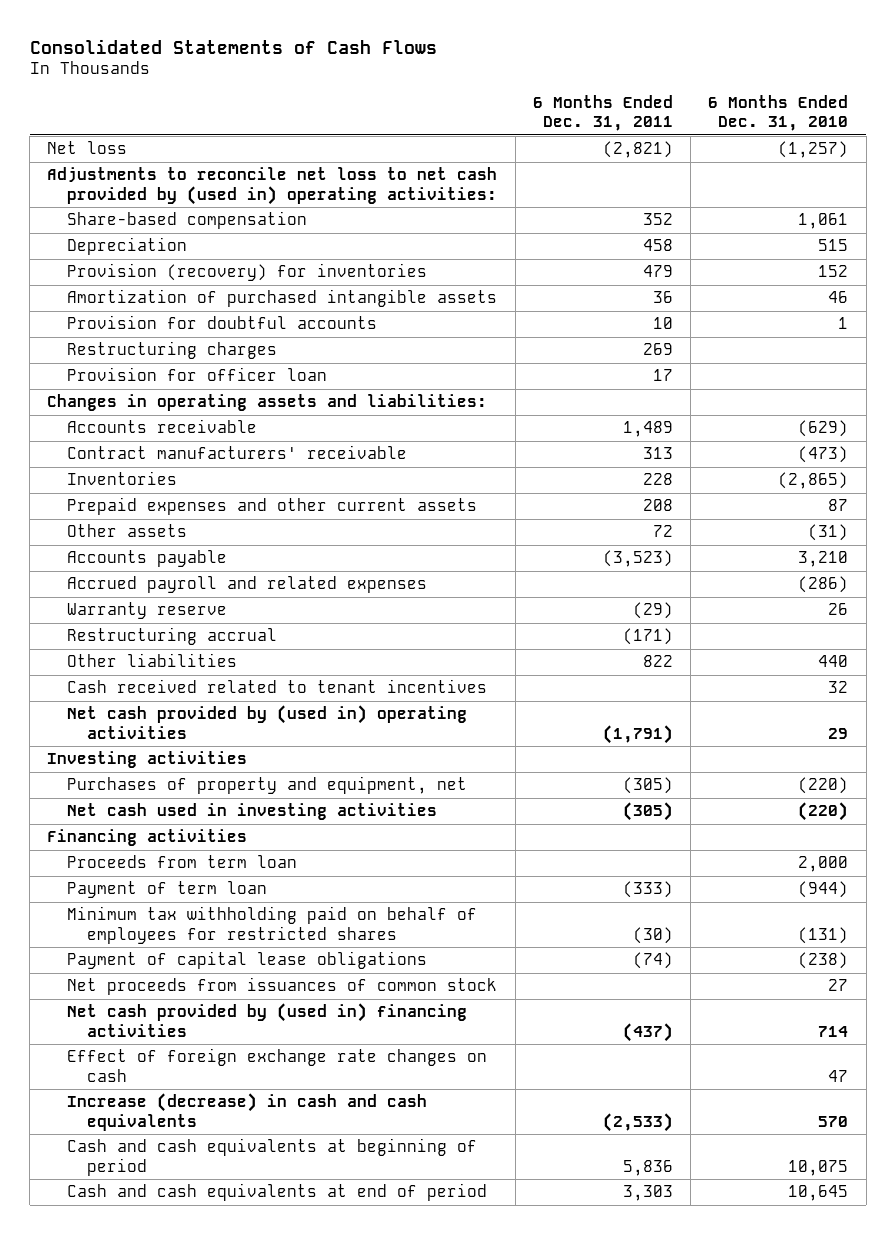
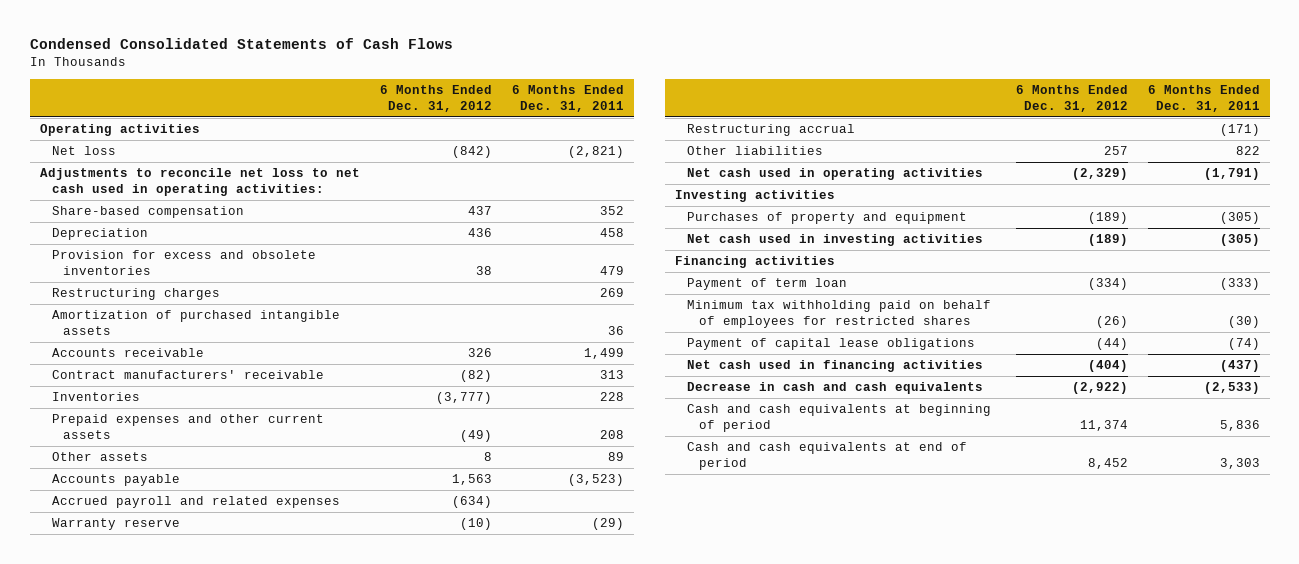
[29,38,437,54] Consolidated Statements of Cash Flows -> [29,38,453,50] Condensed Consolidated Statements of Cash Flows
[708,94,849,132] 6 Months Ended Dec. 31, 2010 -> none
none -> [379,85,492,113] 6 Months Ended Dec. 31, 2012
none -> [39,124,200,137] Operating activities
[47,167,498,205] Adjustments to reconcile net loss to net cash provided by (used in) operating activities: -> [39,168,360,197] Adjustments to reconcile net loss to net cash used in operating activities:
[67,315,378,330] Provision for doubtful accounts -> none
[67,263,428,282] Provision (recovery) for inventories -> [51,250,316,276] Provision for excess and obsolete inventories
[67,367,328,382] Provision for officer loan -> none
[47,394,488,412] Changes in operating assets and liabilities: -> none
[67,289,498,308] Amortization of purchased intangible assets -> [51,310,340,336] Amortization of purchased intangible assets
[622,421,673,438] 1,489 -> [583,348,624,360] 1,499
[652,525,673,538] 72 -> [607,452,624,462] 89
[67,679,488,694] Cash received related to tenant incentives -> none
[67,705,468,739] Net cash provided by (used in) operating activities -> [687,168,984,181] Net cash used in operating activities
[67,776,468,795] Purchases of property and equipment, net -> [687,212,968,225] Purchases of property and equipment
[67,855,298,869] Proceeds from term loan -> none
[67,977,498,996] Net proceeds from issuances of common stock -> none
[67,1048,488,1082] Effect of foreign exchange rate changes on cash -> none
[67,1003,468,1037] Net cash provided by (used in) financing activities -> [687,360,984,373] Net cash used in financing activities
[67,1093,428,1131] Increase (decrease) in cash and cash equivalents -> [687,382,984,395] Decrease in cash and cash equivalents

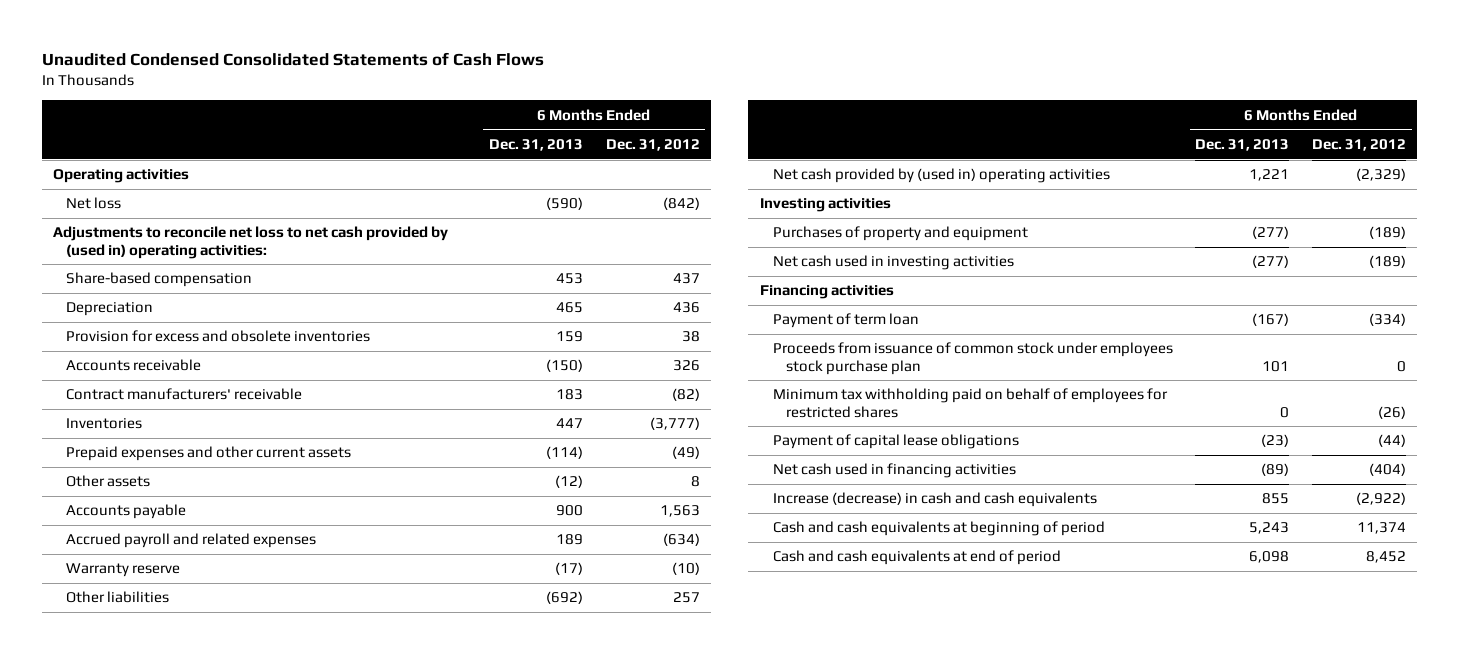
[29,38,453,50] Condensed Consolidated Statements of Cash Flows -> [42,52,545,67] Unaudited Condensed Consolidated Statements of Cash Flows
[511,85,624,113] 6 Months Ended Dec. 31, 2011 -> none
none -> [489,138,584,151] Dec. 31, 2013
[39,168,360,197] Adjustments to reconcile net loss to net cash used in operating activities: -> [53,226,449,259] Adjustments to reconcile net loss to net cash provided by (used in) operating activities:
[51,288,220,301] Restructuring charges -> none
[51,310,340,336] Amortization of purchased intangible assets -> none
[687,124,856,137] Restructuring accrual -> none
[687,168,984,181] Net cash used in operating activities -> [772,168,1110,184] Net cash provided by (used in) operating activities
none -> [772,342,1173,375] Proceeds from issuance of common stock under employees stock purchase plan
[687,382,984,395] Decrease in cash and cash equivalents -> [772,492,1097,508] Increase (decrease) in cash and cash equivalents

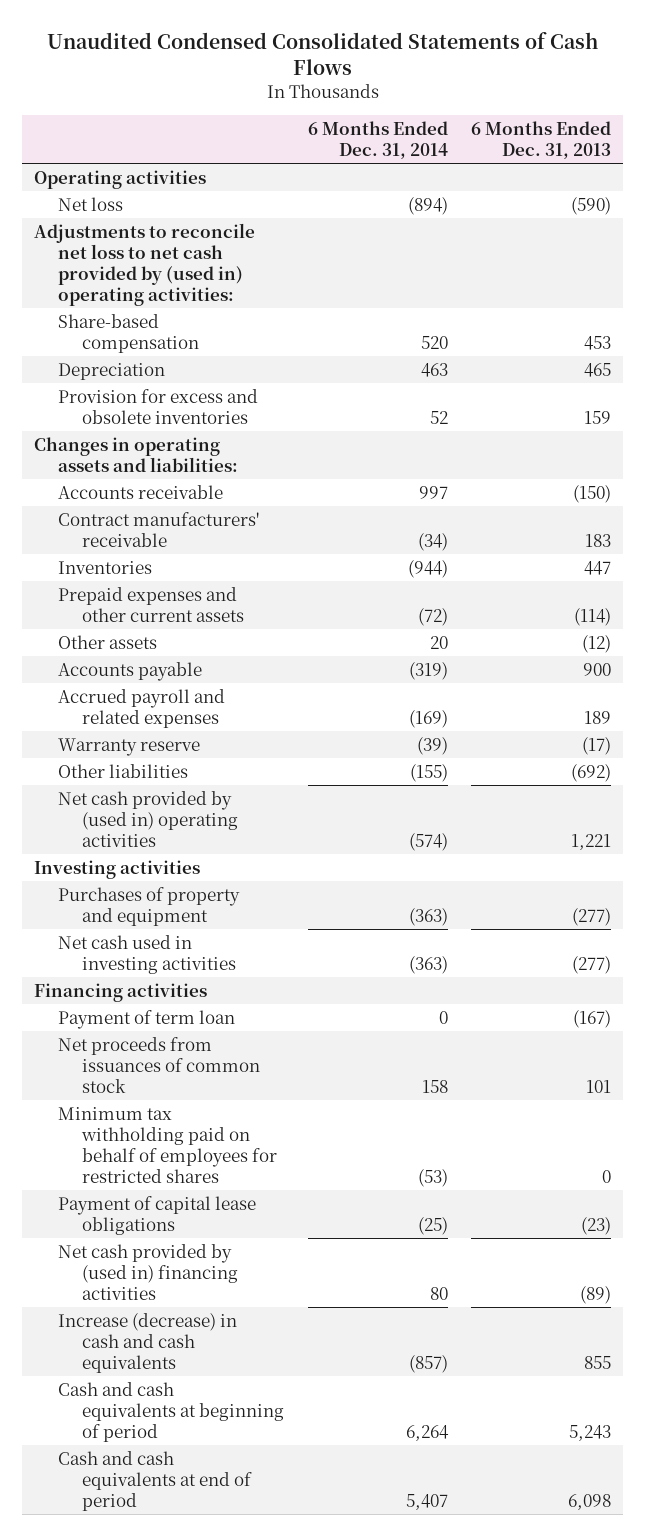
[605,138,700,151] Dec. 31, 2012 -> none
none -> [307,121,448,160] 6 Months Ended Dec. 31, 2014
none -> [34,436,239,472] Changes in operating assets and liabilities:
[772,342,1173,375] Proceeds from issuance of common stock under employees stock purchase plan -> [58,1036,261,1094] Net proceeds from issuances of common stock
[772,463,1016,479] Net cash used in financing activities -> [58,1243,239,1301] Net cash provided by (used in) financing activities

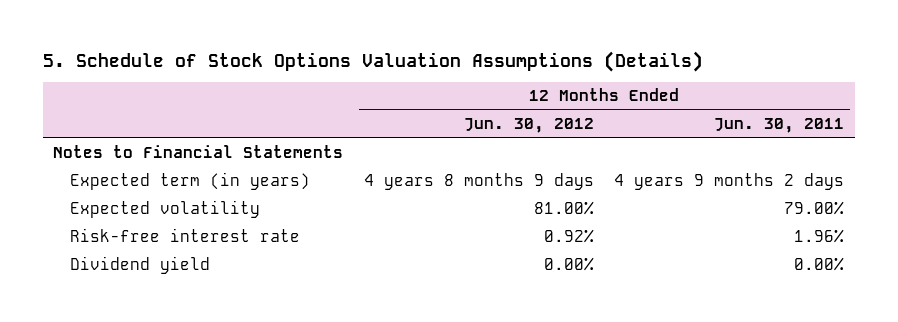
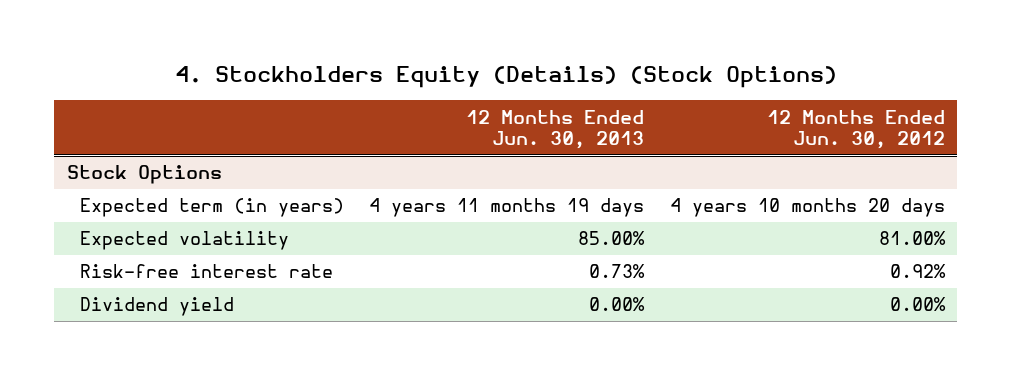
[42,50,703,72] 5. Schedule of Stock Options Valuation Assumptions (Details) -> [174,66,837,89] 4. Stockholders Equity (Details) (Stock Options)
[714,118,845,134] Jun. 30, 2011 -> none
none -> [466,109,645,150] 12 Months Ended Jun. 30, 2013
[53,145,344,159] Notes to Financial Statements -> none
none -> [66,165,222,185] Stock Options
[363,173,594,191] 4 years 8 months 9 days -> [669,198,945,218] 4 years 10 months 20 days

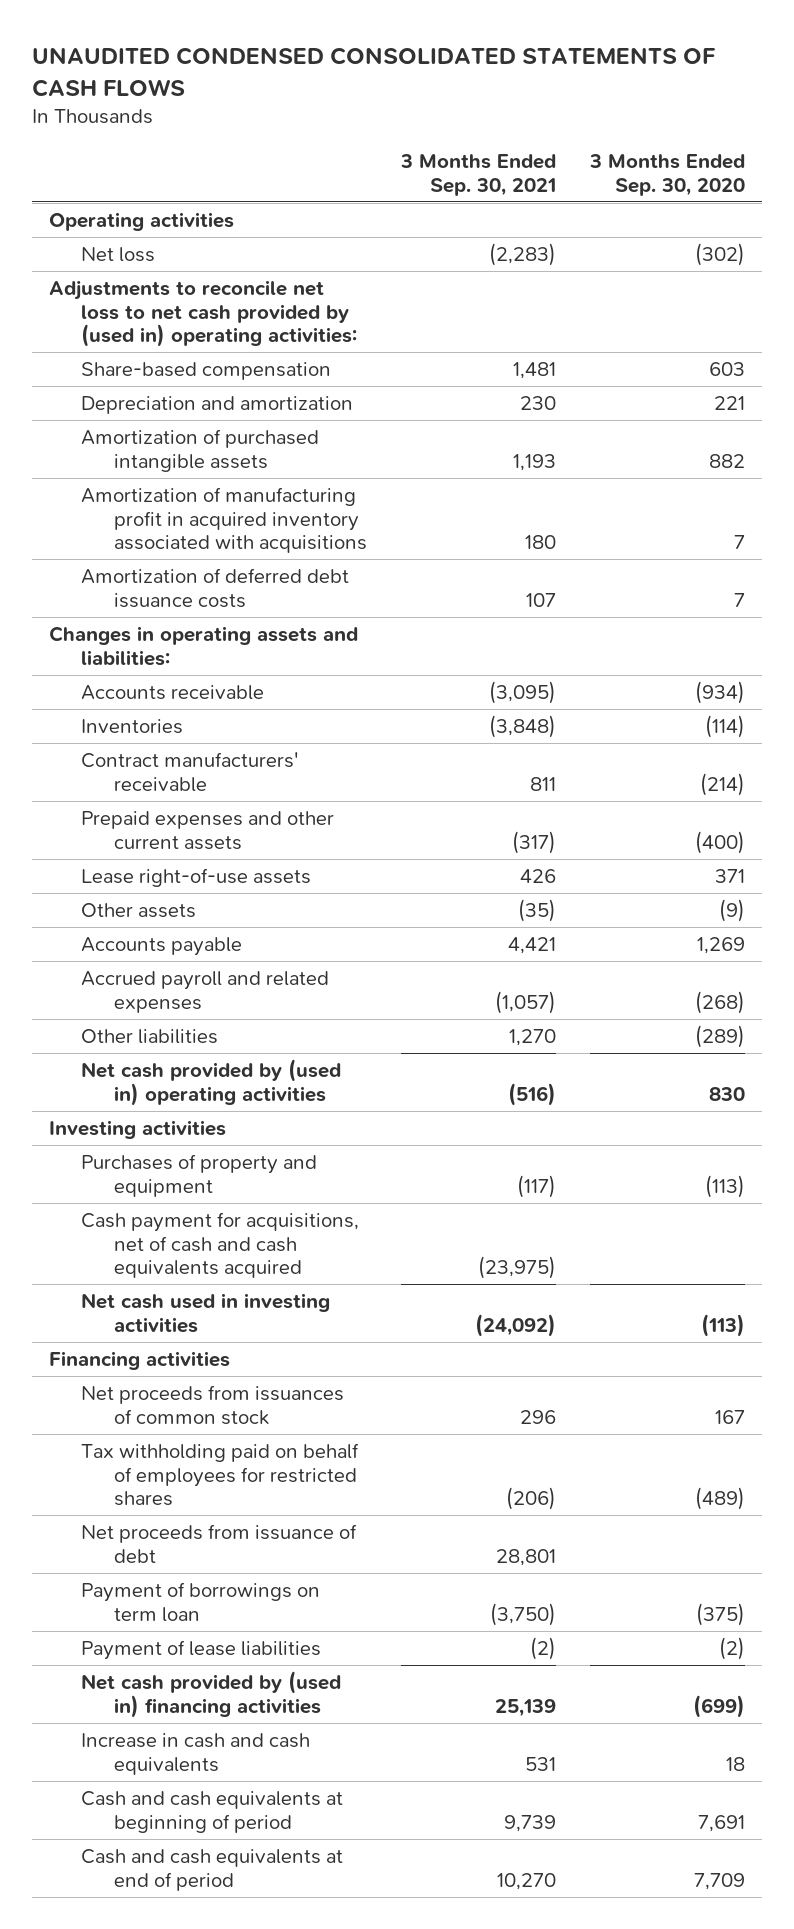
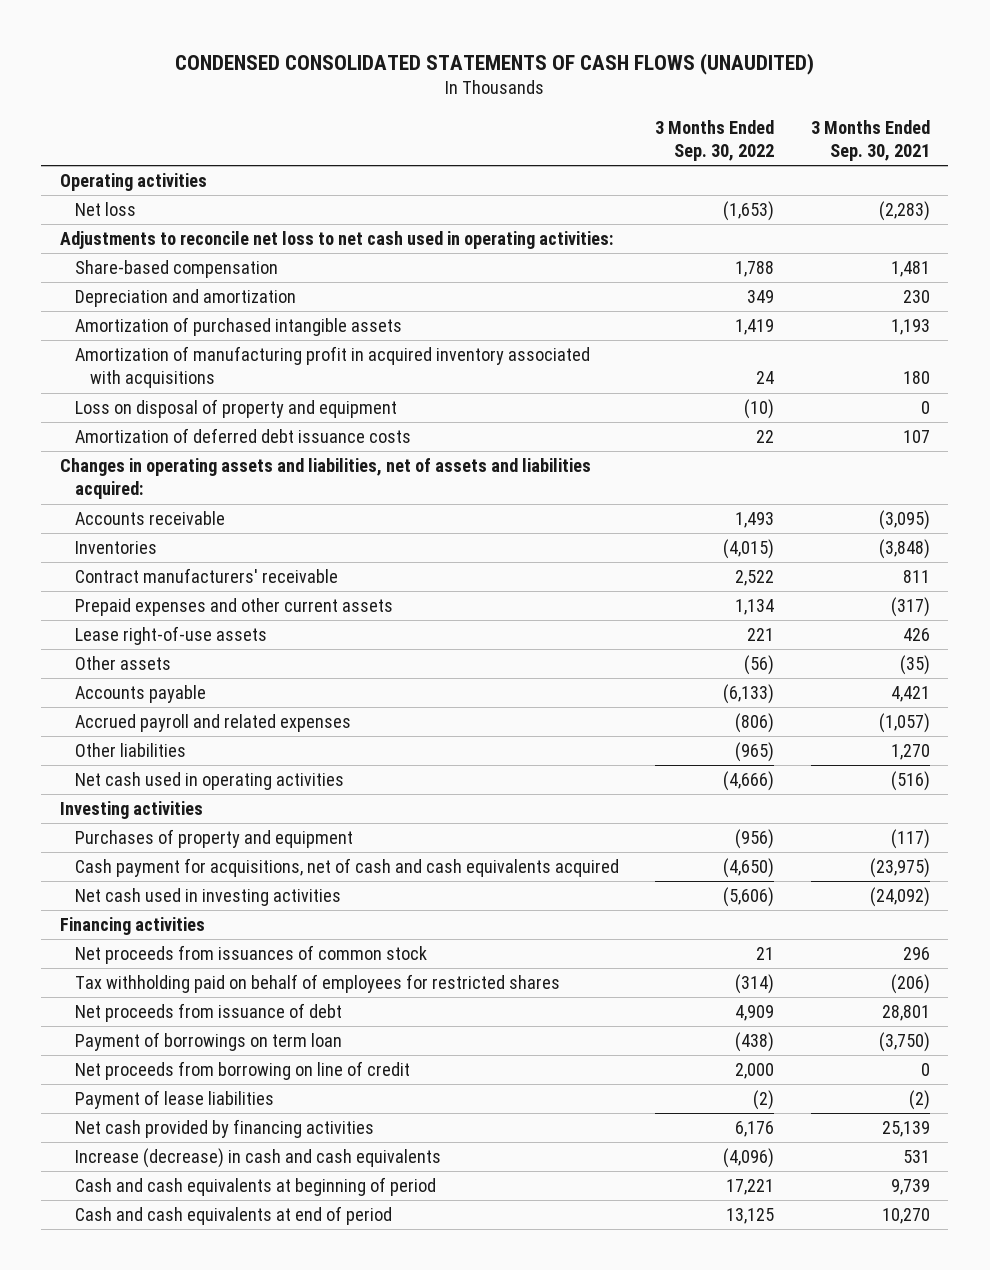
[31,46,715,97] UNAUDITED CONDENSED CONSOLIDATED STATEMENTS OF CASH FLOWS -> [174,52,814,75] CONDENSED CONSOLIDATED STATEMENTS OF CASH FLOWS (UNAUDITED)
[589,153,746,196] 3 Months Ended Sep. 30, 2020 -> none
none -> [655,119,775,161] 3 Months Ended Sep. 30, 2022
[49,279,358,348] Adjustments to reconcile net loss to net cash provided by (used in) operating activities: -> [59,231,613,250] Adjustments to reconcile net loss to net cash used in operating activities:
none -> [74,399,397,419] Loss on disposal of property and equipment
[49,625,359,666] Changes in operating assets and liabilities: -> [59,458,591,500] Changes in operating assets and liabilities, net of assets and liabilities acquired:
[81,1058,342,1106] Net cash provided by (used in) operating activities -> [74,772,344,791] Net cash used in operating activities
none -> [74,1061,410,1081] Net proceeds from borrowing on line of credit
[81,1670,342,1718] Net cash provided by (used in) financing activities -> [74,1119,374,1139] Net cash provided by financing activities
[81,1732,311,1775] Increase in cash and cash equivalents -> [74,1148,441,1169] Increase (decrease) in cash and cash equivalents

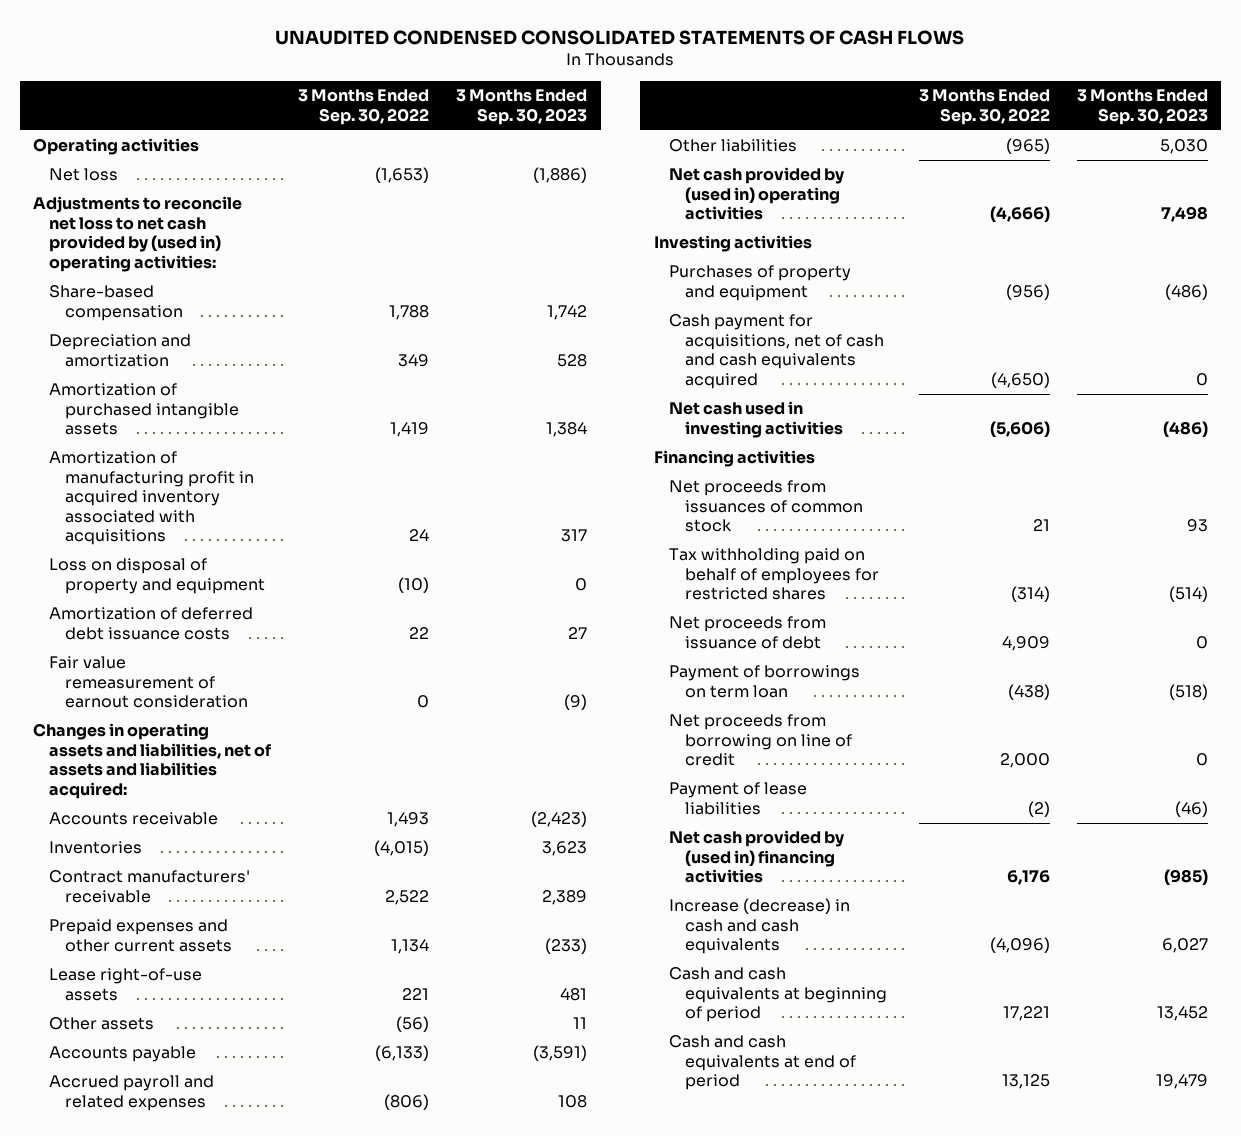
[174,52,814,75] CONDENSED CONSOLIDATED STATEMENTS OF CASH FLOWS (UNAUDITED) -> [275,30,965,46] UNAUDITED CONDENSED CONSOLIDATED STATEMENTS OF CASH FLOWS
[810,119,930,161] 3 Months Ended Sep. 30, 2021 -> none
none -> [456,89,588,125] 3 Months Ended Sep. 30, 2023
[59,231,613,250] Adjustments to reconcile net loss to net cash used in operating activities: -> [33,196,243,272] Adjustments to reconcile net loss to net cash provided by (used in) operating activities:
none -> [48,656,248,709] Fair value remeasurement of earnout consideration
[74,772,344,791] Net cash used in operating activities -> [669,167,845,221] Net cash provided by (used in) operating activities
[74,1119,374,1139] Net cash provided by financing activities -> [669,830,845,884] Net cash provided by (used in) financing activities

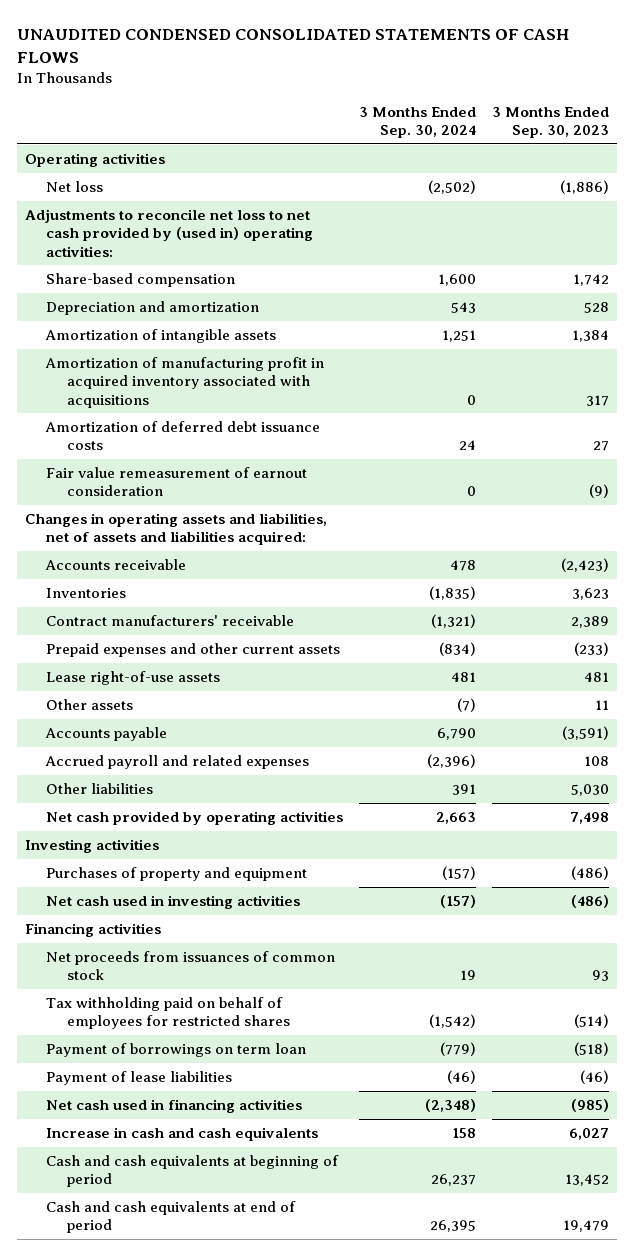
[298,89,430,125] 3 Months Ended Sep. 30, 2022 -> none
none -> [359,106,477,139] 3 Months Ended Sep. 30, 2024
[48,383,239,436] Amortization of purchased intangible assets -> [45,328,277,343] Amortization of intangible assets
[48,558,265,594] Loss on disposal of property and equipment -> none
[669,167,845,221] Net cash provided by (used in) operating activities -> [46,810,344,825] Net cash provided by operating activities
[669,314,885,389] Cash payment for acquisitions, net of cash and cash equivalents acquired -> none
[669,616,827,649] Net proceeds from issuance of debt -> none
[669,714,853,767] Net proceeds from borrowing on line of credit -> none
[669,830,845,884] Net cash provided by (used in) financing activities -> [46,1098,303,1113] Net cash used in financing activities
[669,898,851,955] Increase (decrease) in cash and cash equivalents -> [46,1126,319,1141] Increase in cash and cash equivalents

